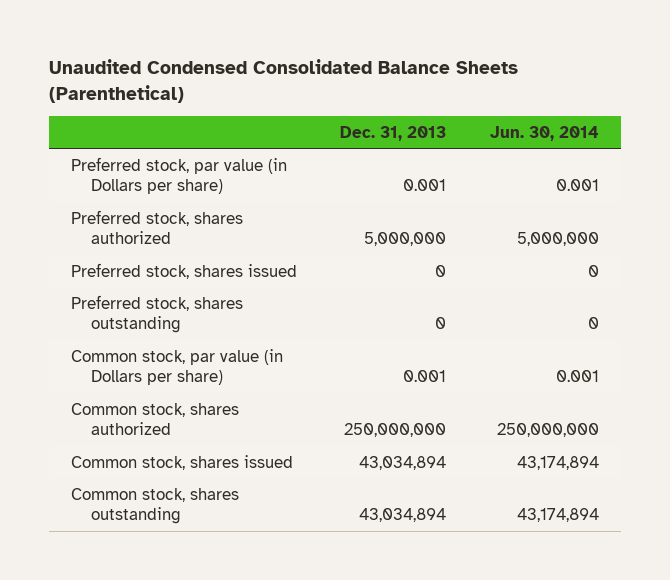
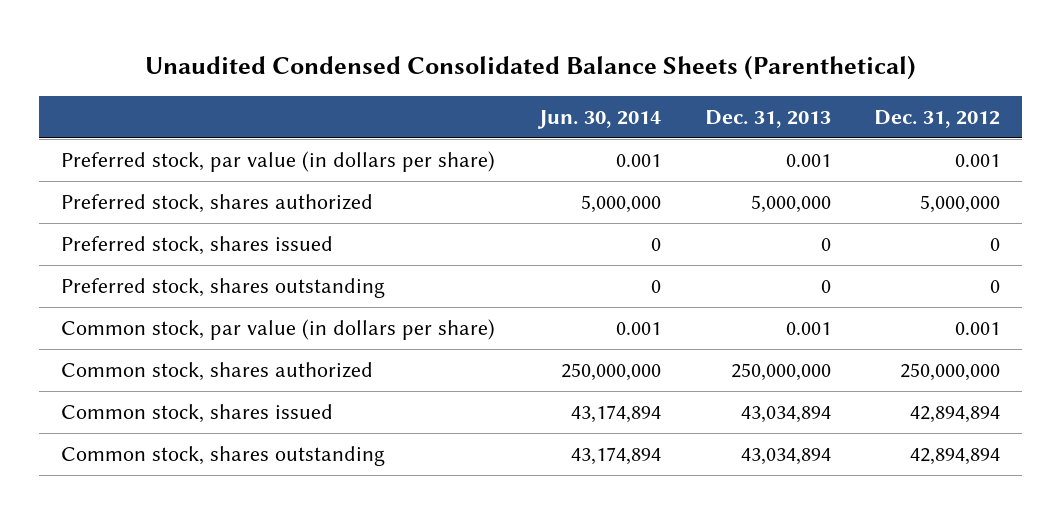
none -> [874,110,1001,129] Dec. 31, 2012
[70,156,287,195] Preferred stock, par value (in Dollars per share) -> [61,151,496,173] Preferred stock, par value (in dollars per share)
[70,348,283,386] Common stock, par value (in Dollars per share) -> [61,319,496,341] Common stock, par value (in dollars per share)

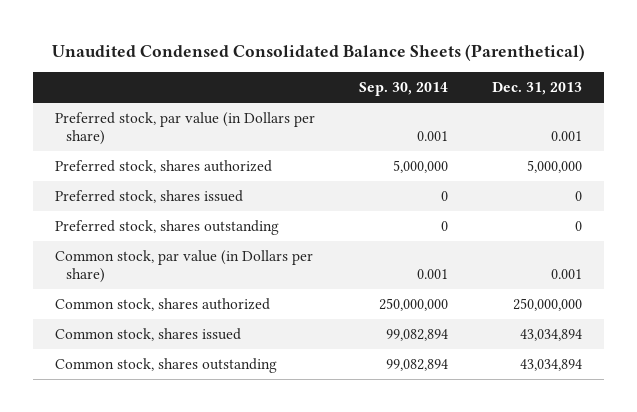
[536,110,661,130] Jun. 30, 2014 -> none
[874,110,1001,129] Dec. 31, 2012 -> none
none -> [359,82,449,97] Sep. 30, 2014
[61,151,496,173] Preferred stock, par value (in dollars per share) -> [55,111,316,146] Preferred stock, par value (in Dollars per share)
[61,319,496,341] Common stock, par value (in dollars per share) -> [55,249,314,284] Common stock, par value (in Dollars per share)

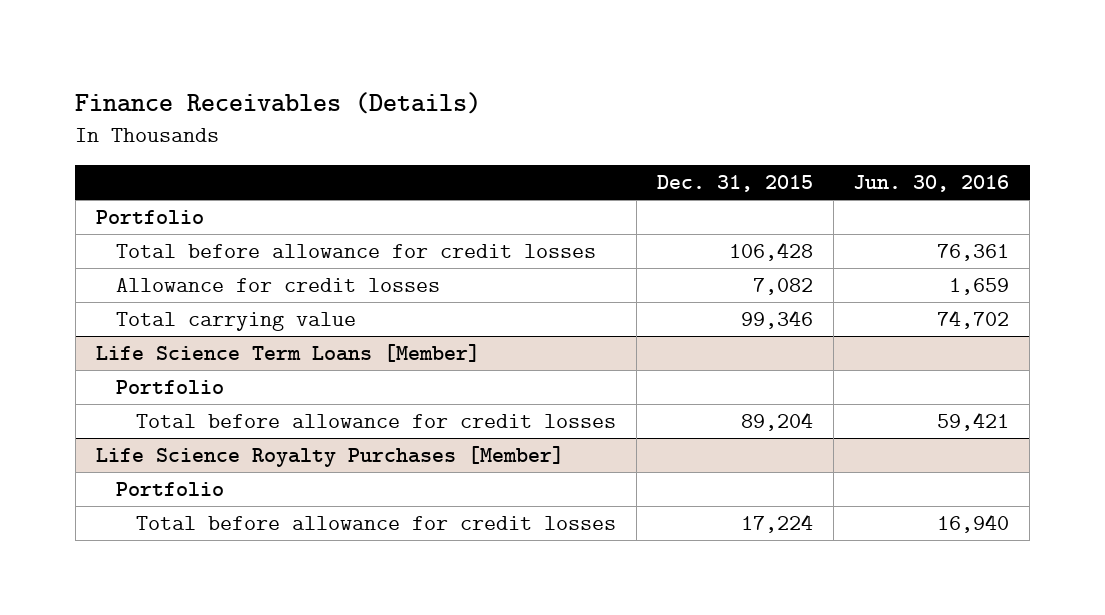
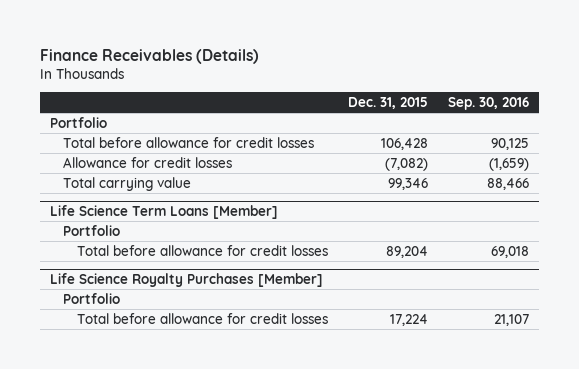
[853,175,1010,193] Jun. 30, 2016 -> none
none -> [447,96,529,110] Sep. 30, 2016
[752,277,813,295] 7,082 -> [385,157,429,171] (7,082)

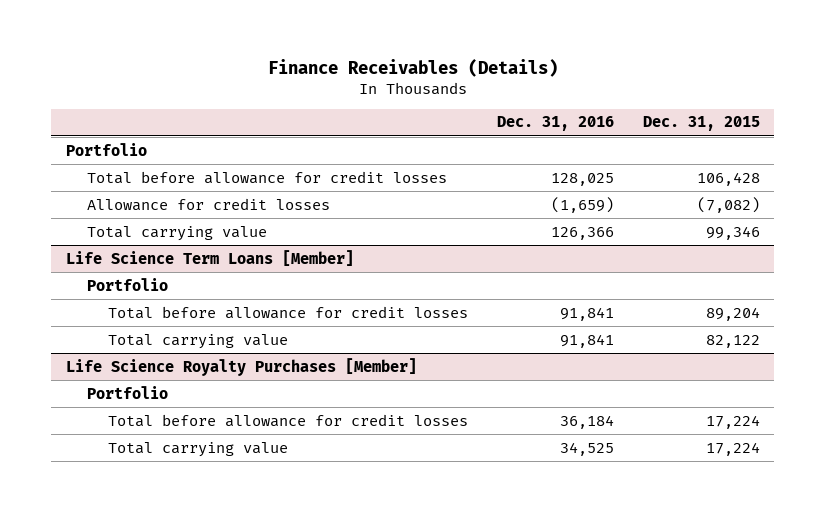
[447,96,529,110] Sep. 30, 2016 -> none
none -> [496,116,614,132] Dec. 31, 2016
none -> [107,333,288,349] Total carrying value
none -> [107,441,288,457] Total carrying value

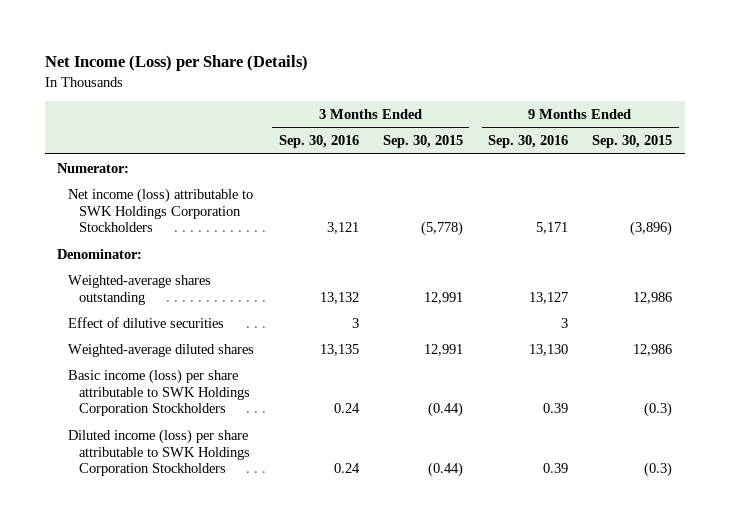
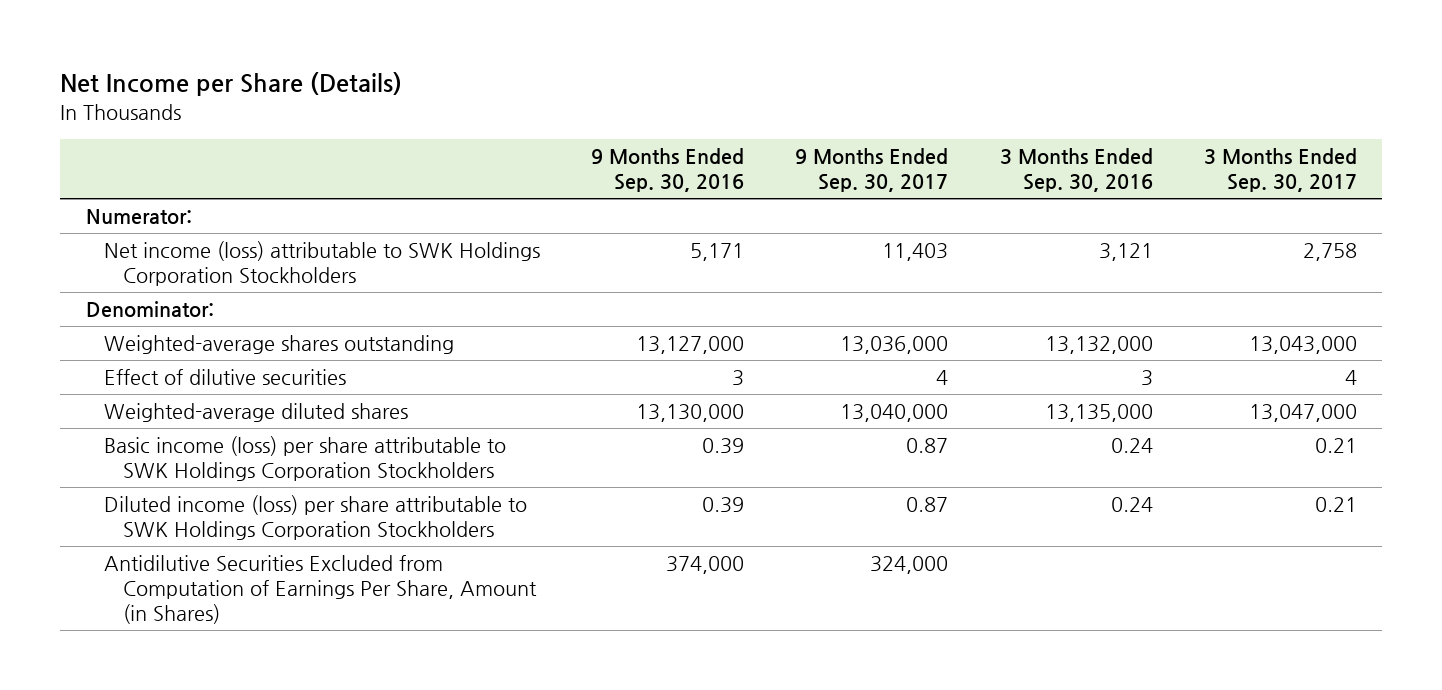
[45,55,309,72] Net Income (Loss) per Share (Details) -> [60,72,403,97] Net Income per Share (Details)
[383,135,464,149] Sep. 30, 2015 -> none
[592,135,673,149] Sep. 30, 2015 -> none
none -> [795,148,949,193] 9 Months Ended Sep. 30, 2017
none -> [1203,148,1357,193] 3 Months Ended Sep. 30, 2017
[319,291,359,304] 13,132 -> [1044,336,1153,355] 13,132,000
[528,291,568,304] 13,127 -> [636,336,745,355] 13,127,000
[319,343,359,356] 13,135 -> [1044,404,1153,423] 13,135,000
[528,343,568,356] 13,130 -> [636,404,745,423] 13,130,000
none -> [104,555,537,625] Antidilutive Securities Excluded from Computation of Earnings Per Share, Amount (in Shares)

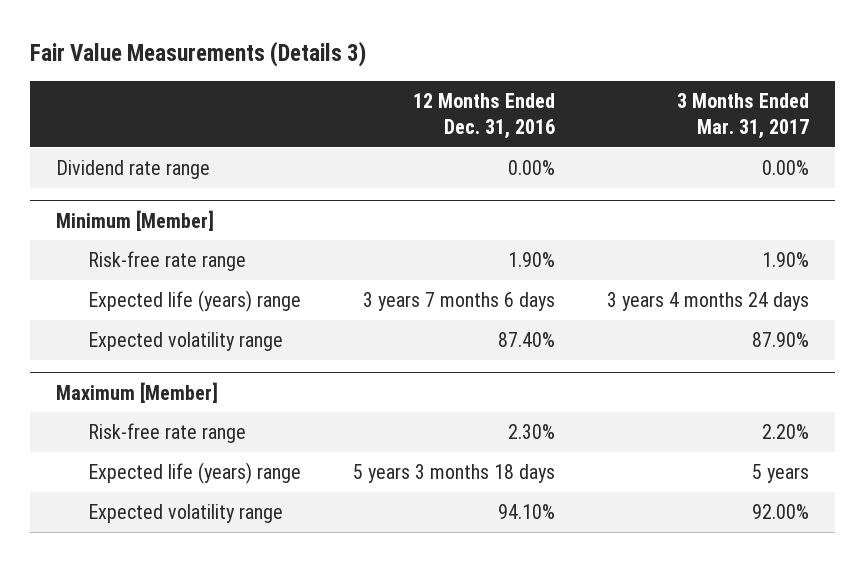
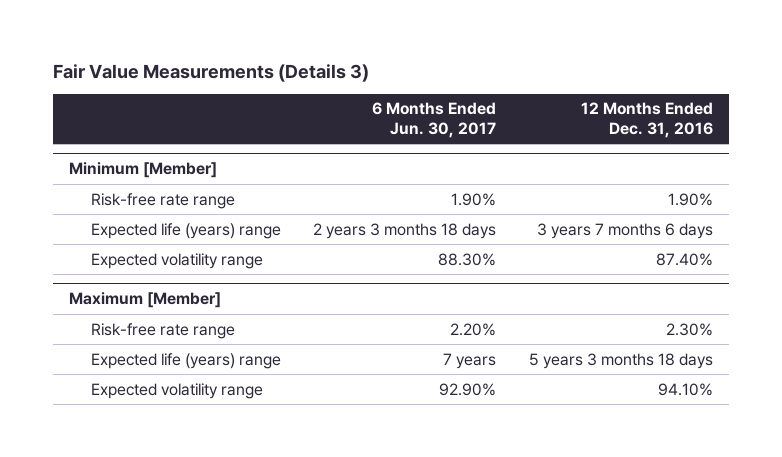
[677,93,810,140] 3 Months Ended Mar. 31, 2017 -> none
none -> [372,102,497,138] 6 Months Ended Jun. 30, 2017
[56,159,211,179] Dividend rate range -> none

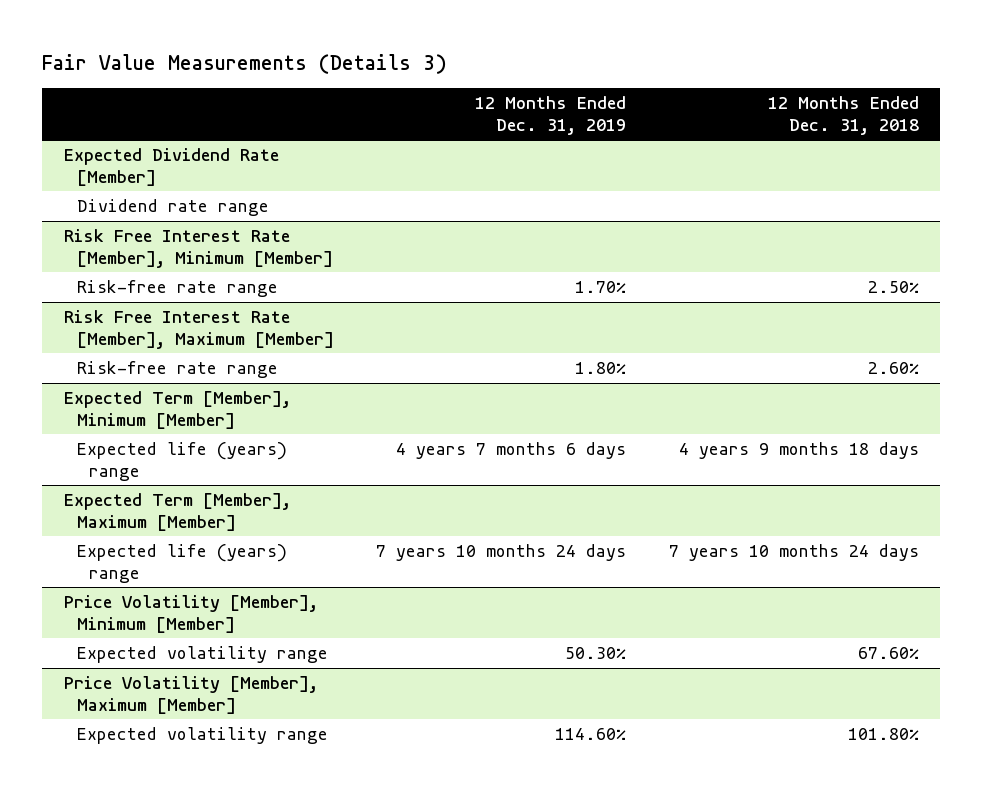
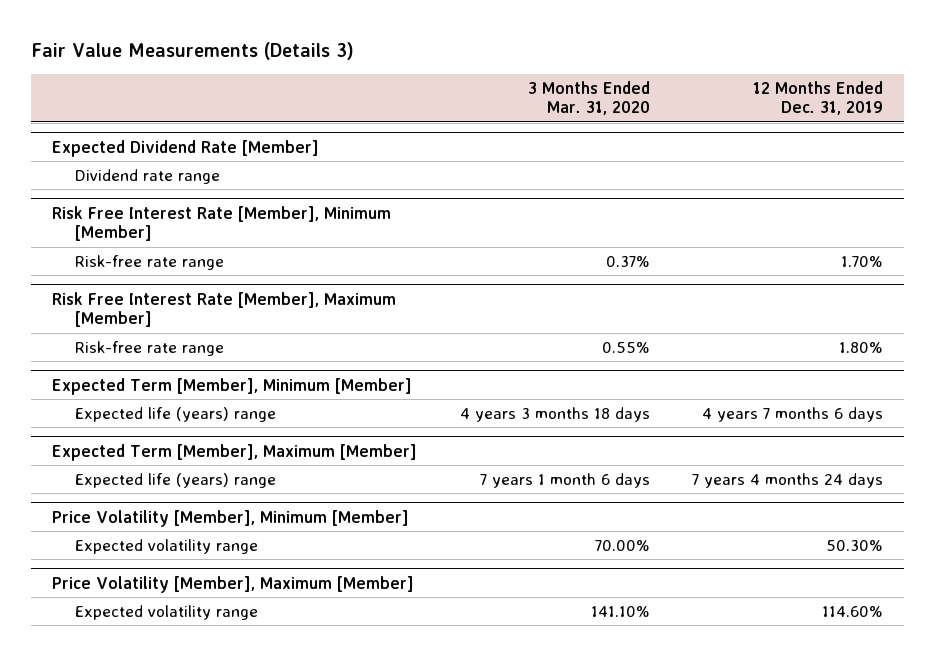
[767,95,919,135] 12 Months Ended Dec. 31, 2018 -> none
none -> [527,80,650,116] 3 Months Ended Mar. 31, 2020
[376,543,627,561] 7 years 10 months 24 days -> [692,472,884,488] 7 years 4 months 24 days

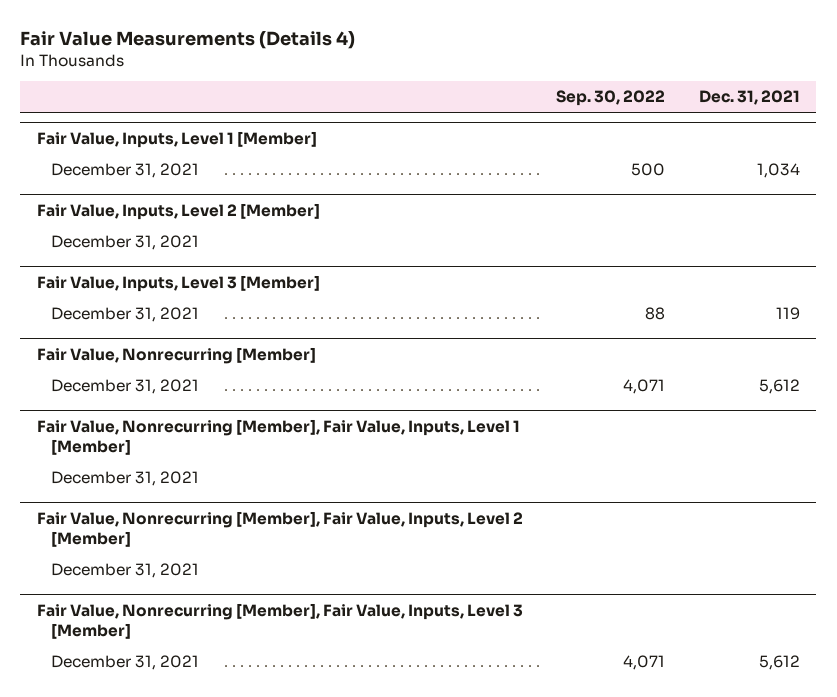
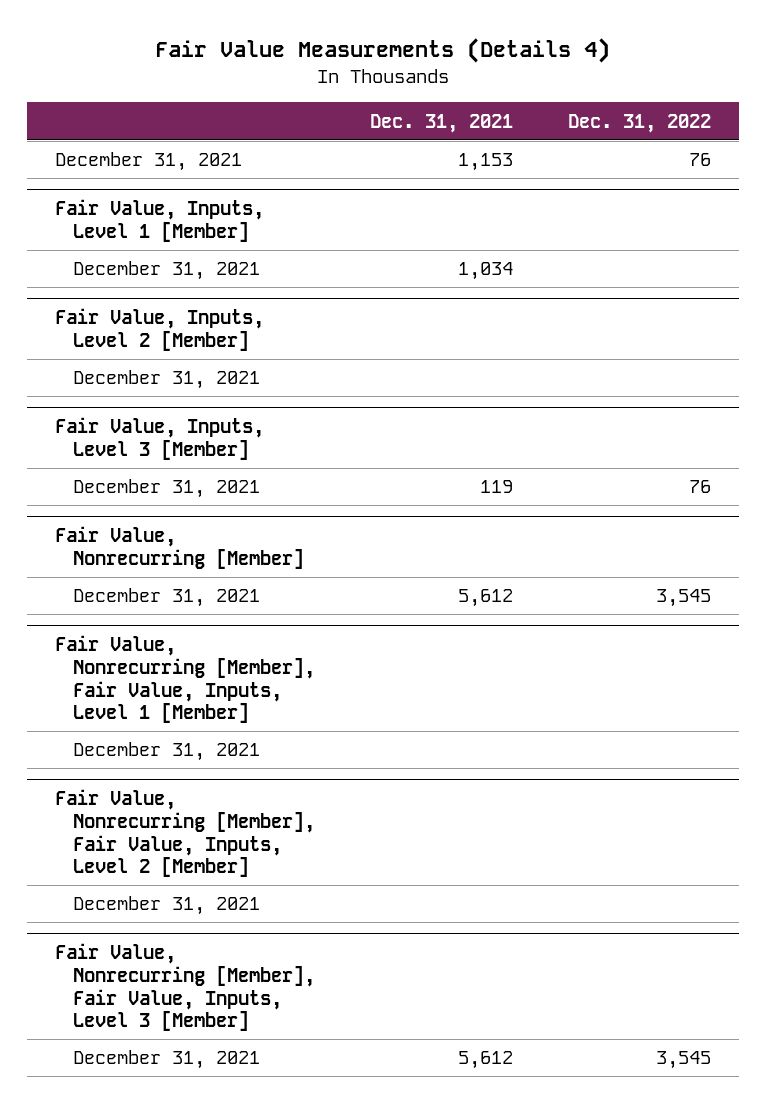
[556,90,666,107] Sep. 30, 2022 -> none
none -> [568,113,712,133] Dec. 31, 2022
none -> [54,152,242,172] December 31, 2021

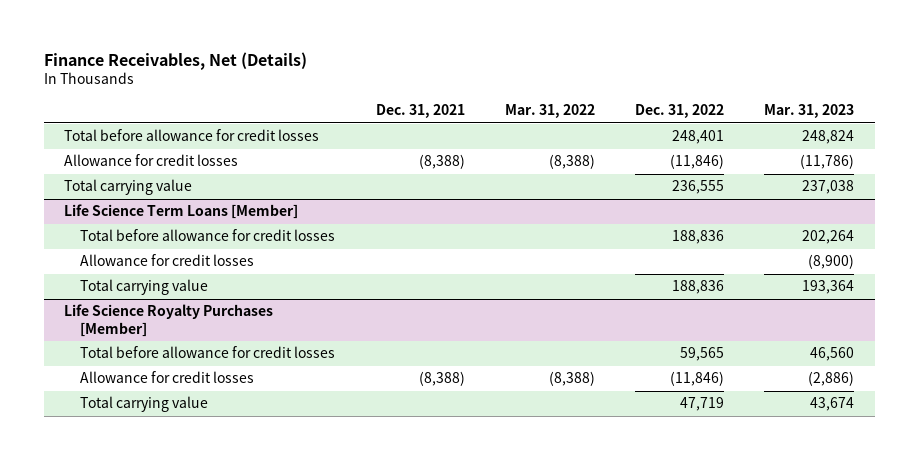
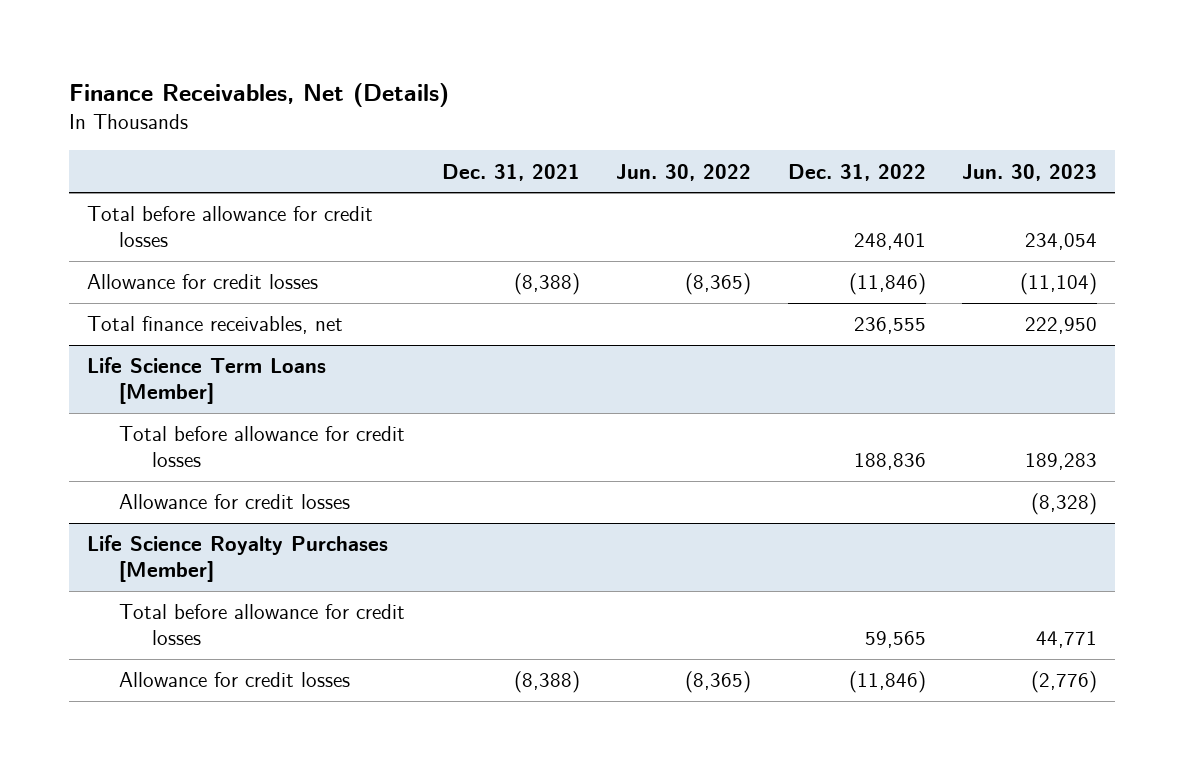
[504,104,595,119] Mar. 31, 2022 -> none
[764,104,855,119] Mar. 31, 2023 -> none
none -> [616,163,752,181] Jun. 30, 2022
none -> [962,163,1098,181] Jun. 30, 2023
[64,179,193,196] Total carrying value -> [86,316,343,335] Total finance receivables, net
[80,279,209,296] Total carrying value -> none
[80,396,209,413] Total carrying value -> none

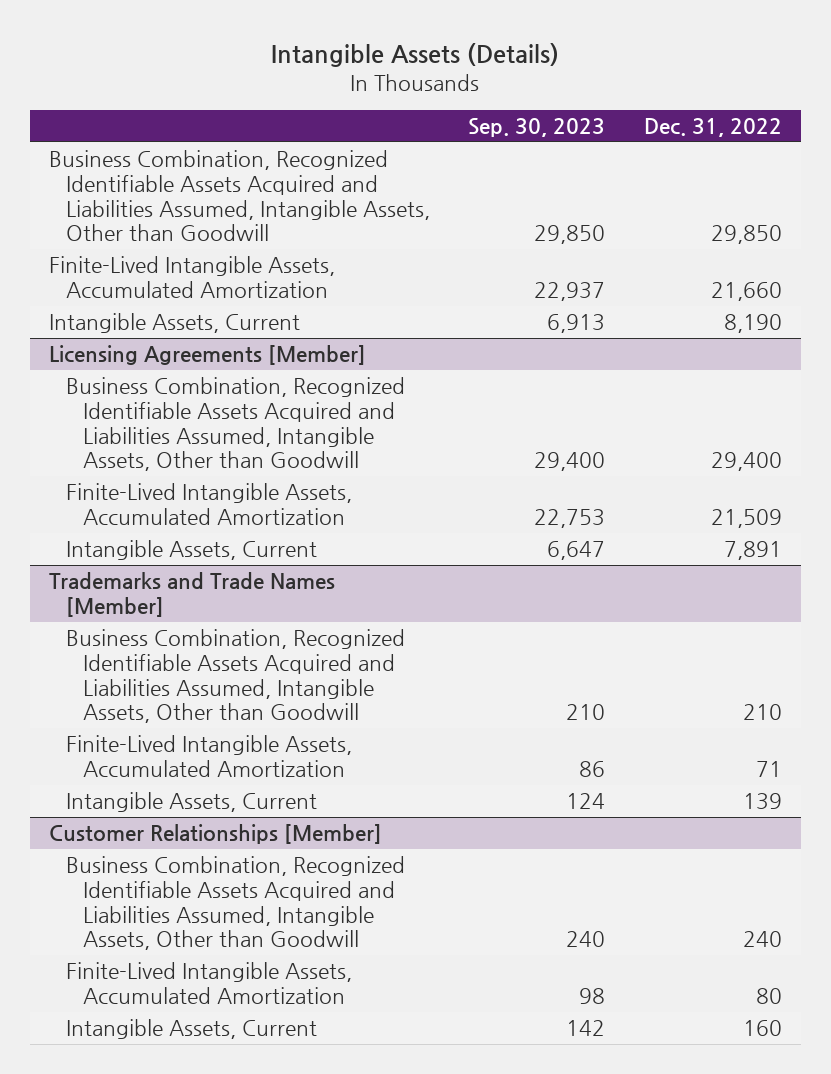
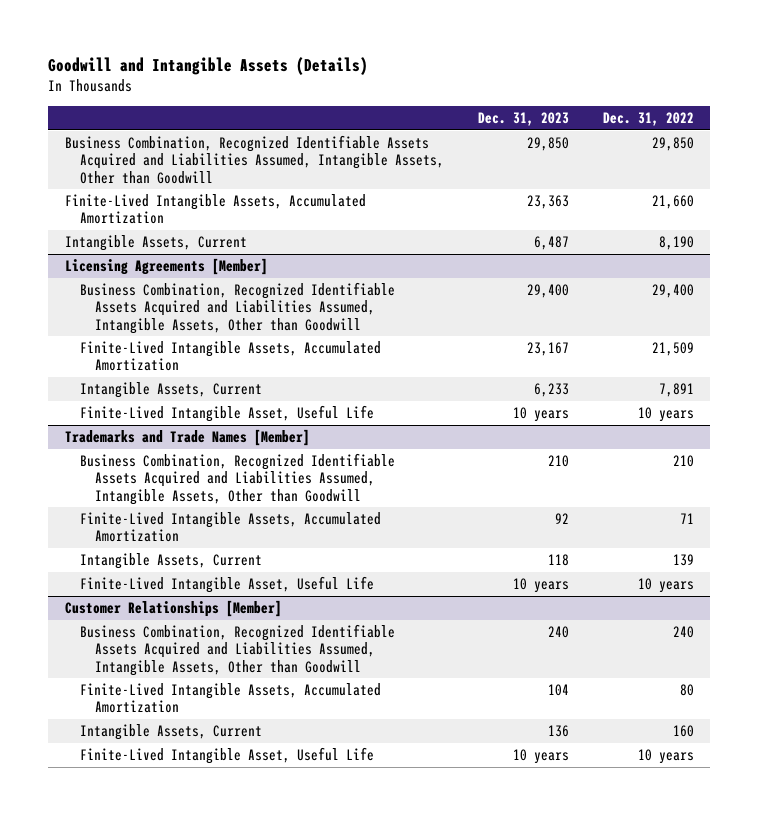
[271,43,560,68] Intangible Assets (Details) -> [47,57,368,76] Goodwill and Intangible Assets (Details)
[468,118,606,138] Sep. 30, 2023 -> none
none -> [477,112,569,127] Dec. 31, 2023
none -> [79,405,374,423] Finite-Lived Intangible Asset, Useful Life
none -> [79,576,374,594] Finite-Lived Intangible Asset, Useful Life
none -> [79,747,374,765] Finite-Lived Intangible Asset, Useful Life

